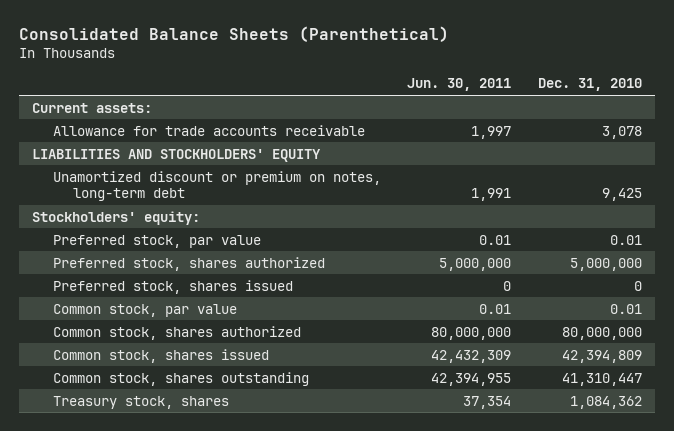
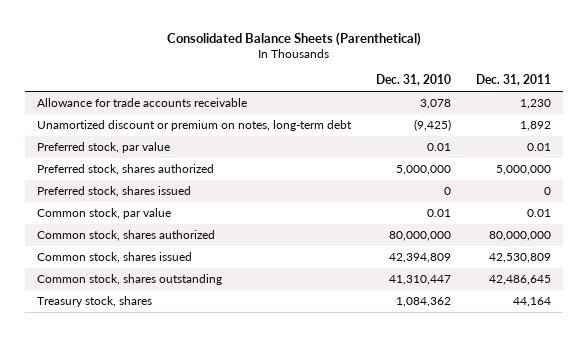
[407,78,512,92] Jun. 30, 2011 -> none
none -> [475,74,551,87] Dec. 31, 2011
[32,102,153,113] Current assets: -> none
[32,148,322,162] LIABILITIES AND STOCKHOLDERS' EQUITY -> none
[32,210,201,225] Stockholders' equity: -> none
[601,187,642,201] 9,425 -> [414,119,452,132] (9,425)

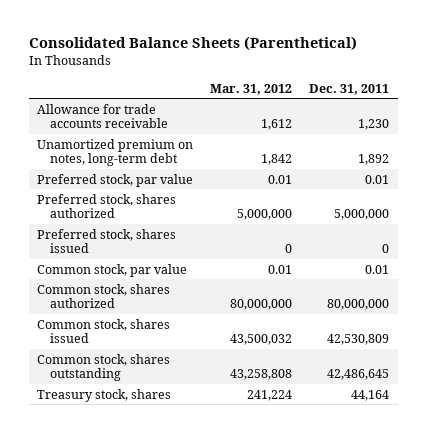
[376,74,452,87] Dec. 31, 2010 -> none
none -> [210,83,293,95] Mar. 31, 2012
[37,120,353,132] Unamortized discount or premium on notes, long-term debt -> [37,138,194,167] Unamortized premium on notes, long-term debt

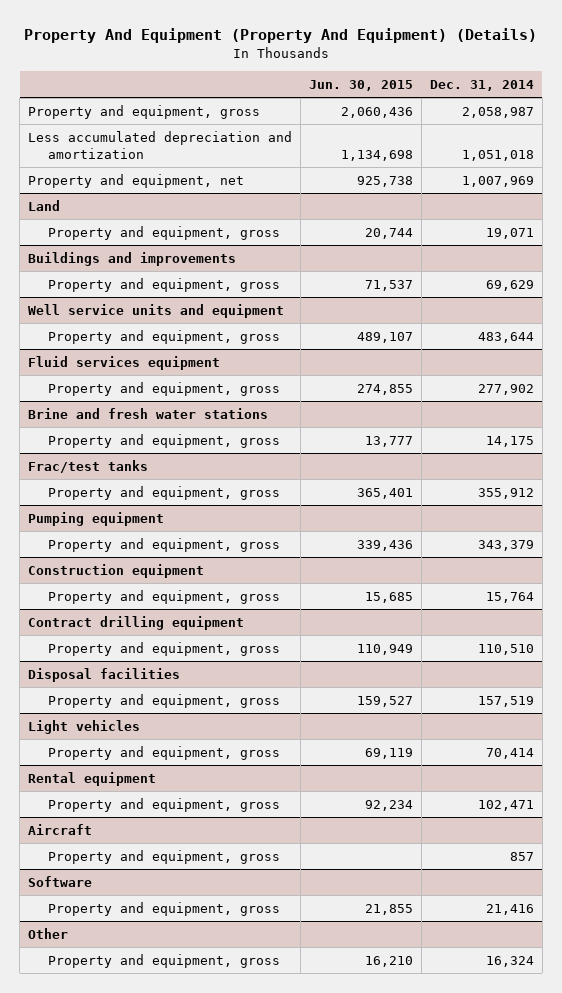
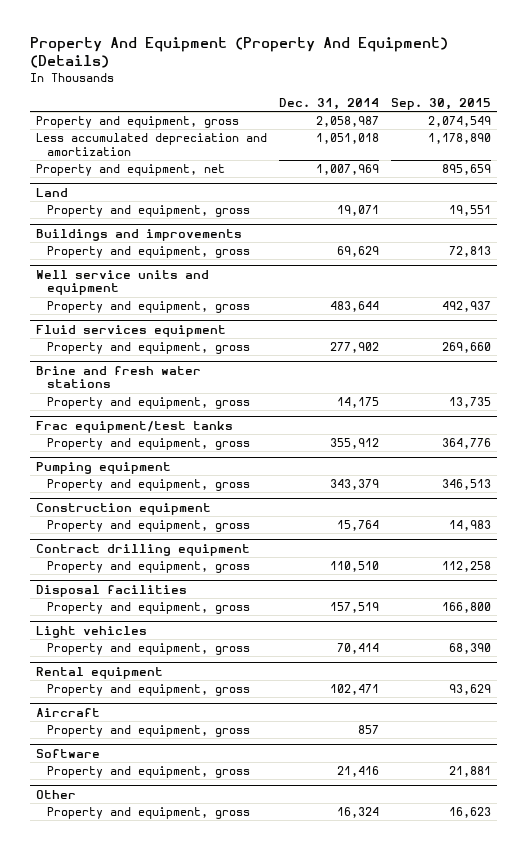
[308,79,413,91] Jun. 30, 2015 -> none
none -> [391,98,492,111] Sep. 30, 2015
[28,459,149,473] Frac/test tanks -> [35,420,233,433] Frac equipment/test tanks

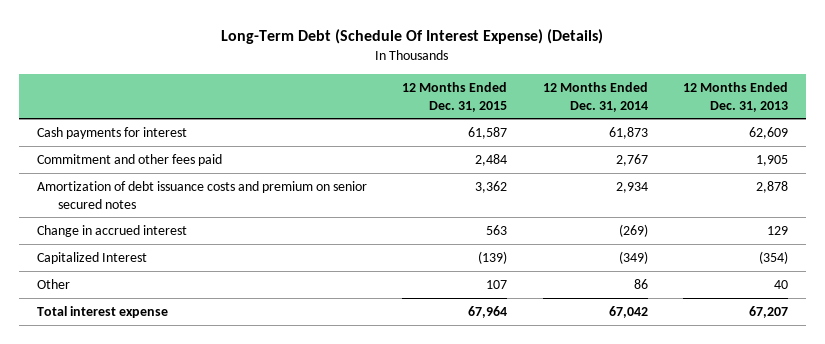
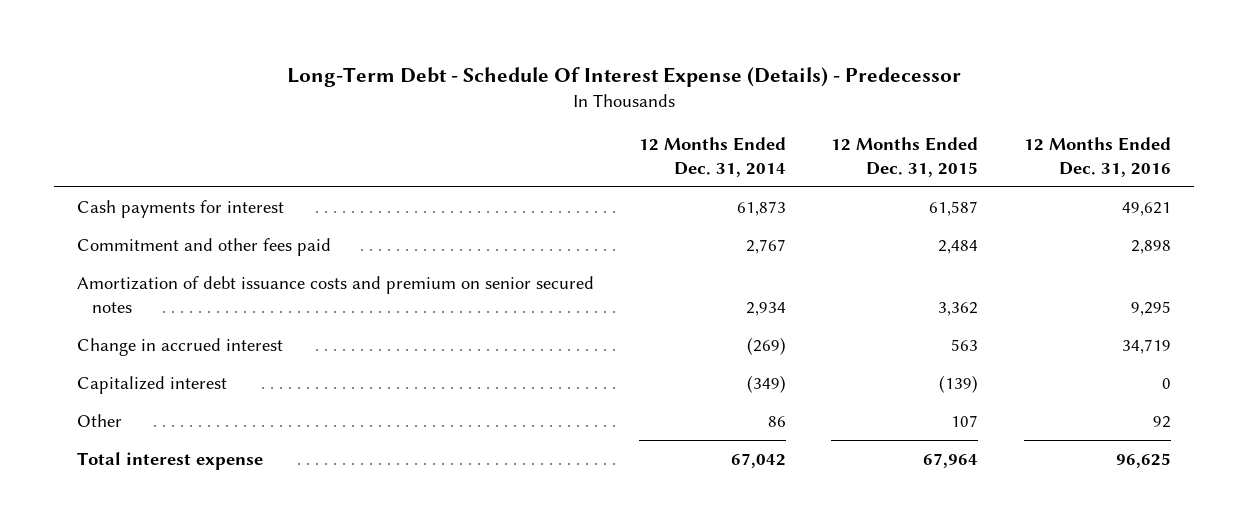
[221,29,604,45] Long-Term Debt (Schedule Of Interest Expense) (Details) -> [286,67,961,88] Long-Term Debt - Schedule Of Interest Expense (Details) - Predecessor
[683,82,789,112] 12 Months Ended Dec. 31, 2013 -> none
none -> [1023,137,1171,177] 12 Months Ended Dec. 31, 2016
[36,252,147,265] Capitalized Interest -> [76,375,227,394] Capitalized interest

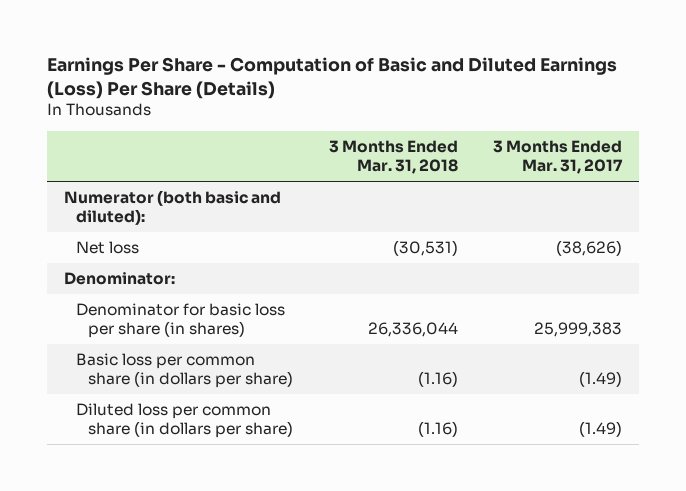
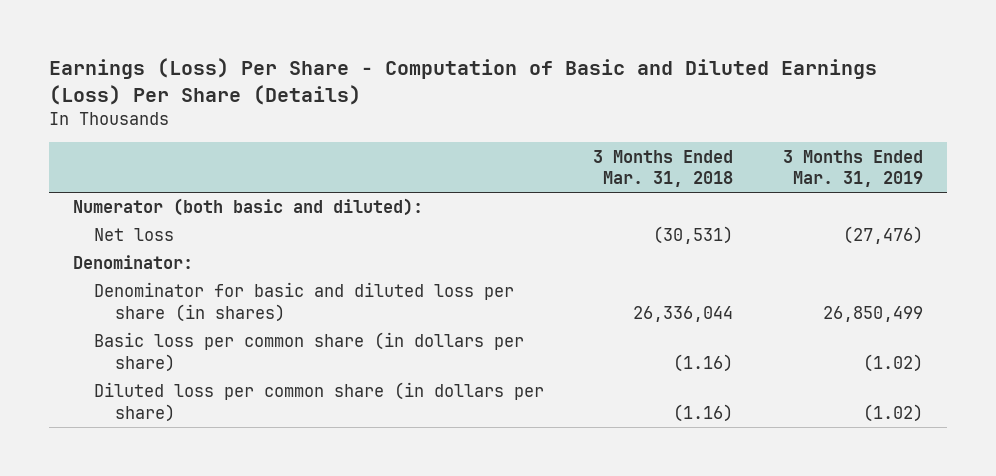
[46,56,617,99] Earnings Per Share - Computation of Basic and Diluted Earnings (Loss) Per Share (Details) -> [48,58,877,106] Earnings (Loss) Per Share - Computation of Basic and Diluted Earnings (Loss) Per Share (Details)
[492,139,623,175] 3 Months Ended Mar. 31, 2017 -> none
none -> [782,149,923,188] 3 Months Ended Mar. 31, 2019
[76,303,286,339] Denominator for basic loss per share (in shares) -> [94,282,515,322] Denominator for basic and diluted loss per share (in shares)

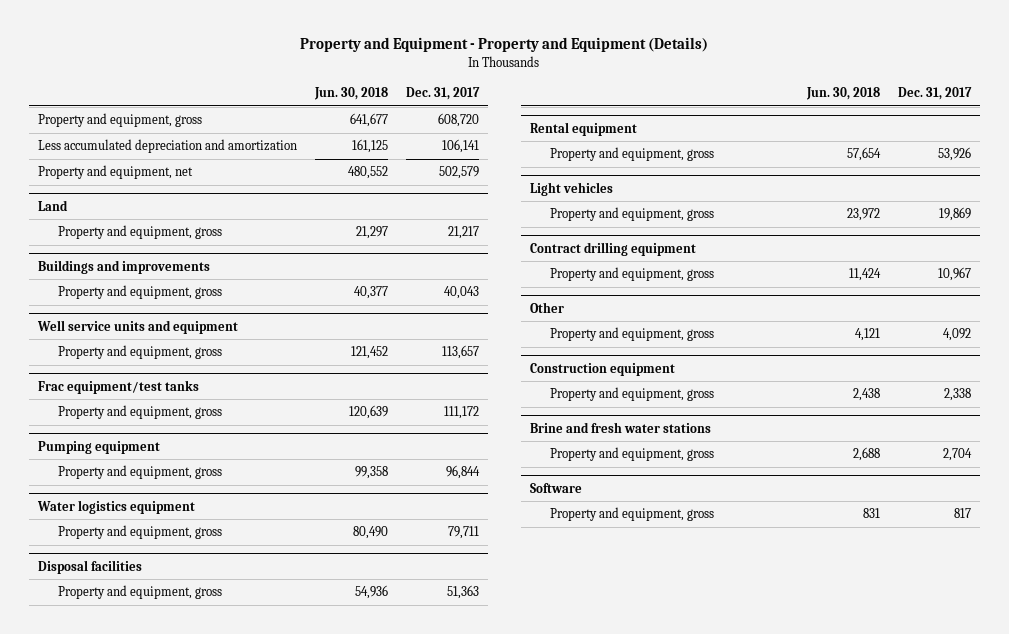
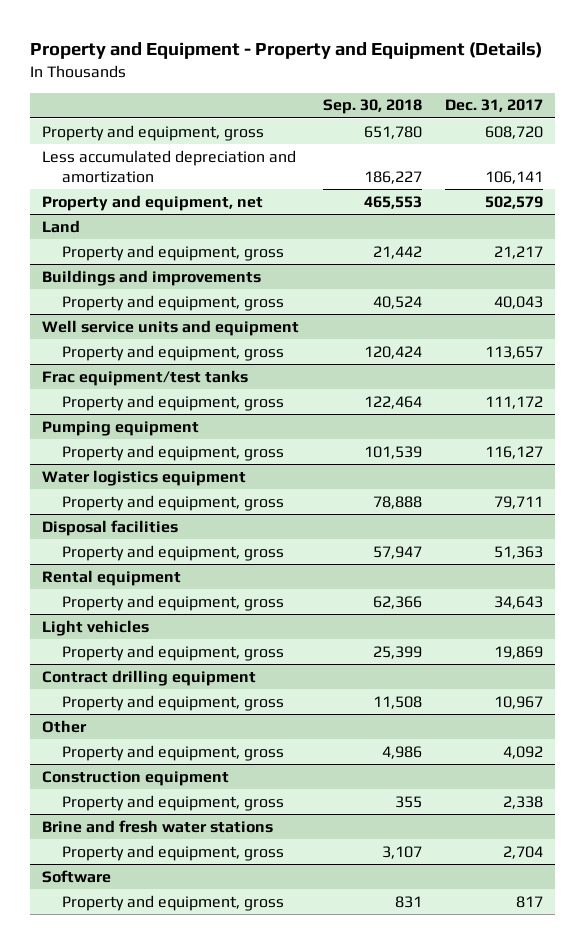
[314,87,389,101] Jun. 30, 2018 -> none
none -> [322,99,422,115] Sep. 30, 2018
[446,465,481,480] 96,844 -> [484,445,543,459] 116,127
[937,147,971,162] 53,926 -> [493,595,543,609] 34,643

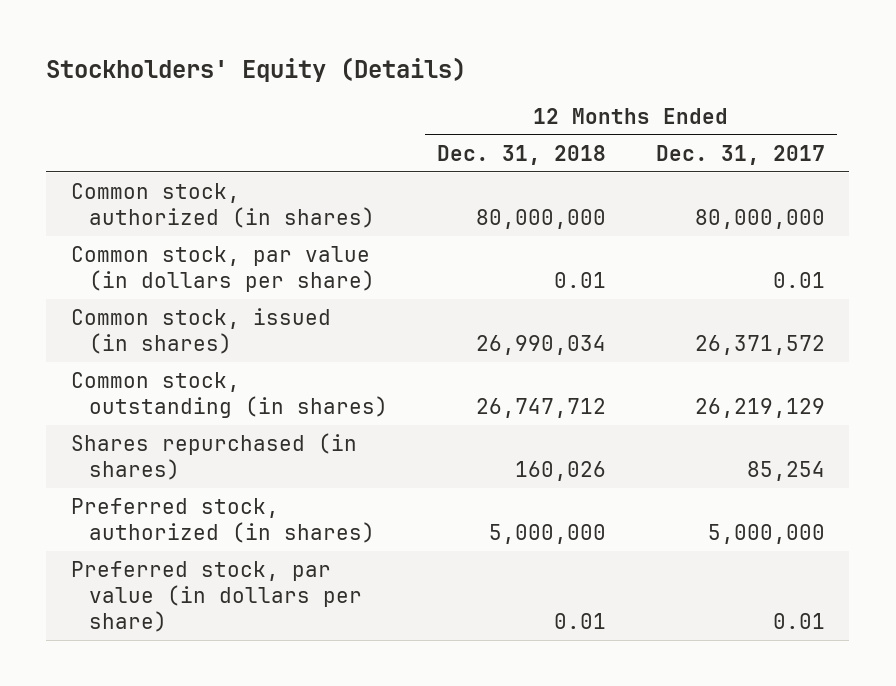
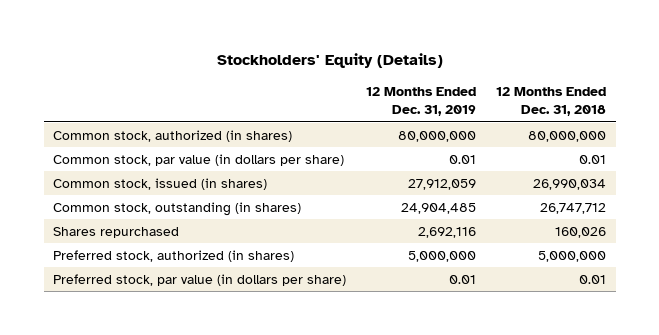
[655,144,825,165] Dec. 31, 2017 -> none
none -> [366,87,477,117] 12 Months Ended Dec. 31, 2019
[71,432,358,481] Shares repurchased (in shares) -> [53,226,180,238] Shares repurchased

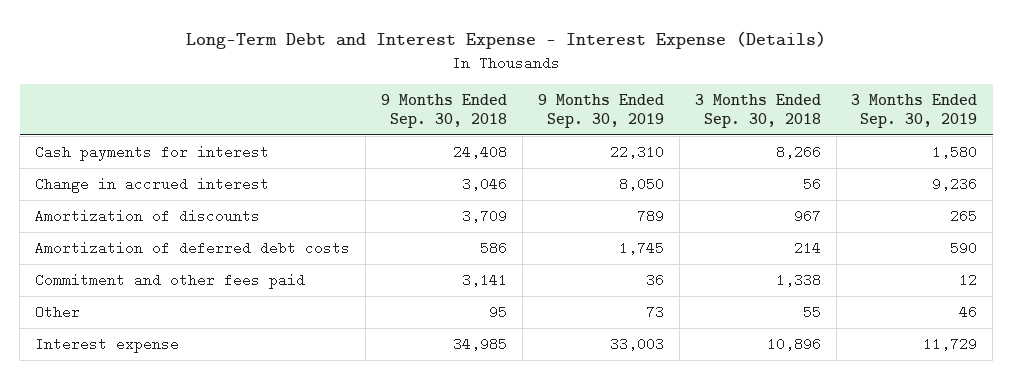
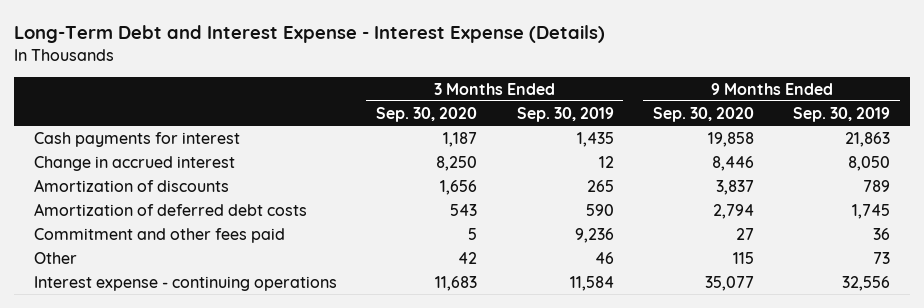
[381,93,508,129] 9 Months Ended Sep. 30, 2018 -> none
[694,93,821,129] 3 Months Ended Sep. 30, 2018 -> none
none -> [376,106,478,122] Sep. 30, 2020
none -> [652,106,754,122] Sep. 30, 2020
[609,144,664,159] 22,310 -> [845,131,891,147] 21,863
[932,144,978,159] 1,580 -> [576,131,614,147] 1,435
[932,176,978,191] 9,236 -> [598,155,614,168] 12
[959,272,978,287] 12 -> [574,227,614,243] 9,236
[35,336,180,353] Interest expense -> [33,275,337,291] Interest expense - continuing operations
[609,336,664,351] 33,003 -> [842,275,891,291] 32,556
[923,336,978,351] 11,729 -> [569,275,614,291] 11,584

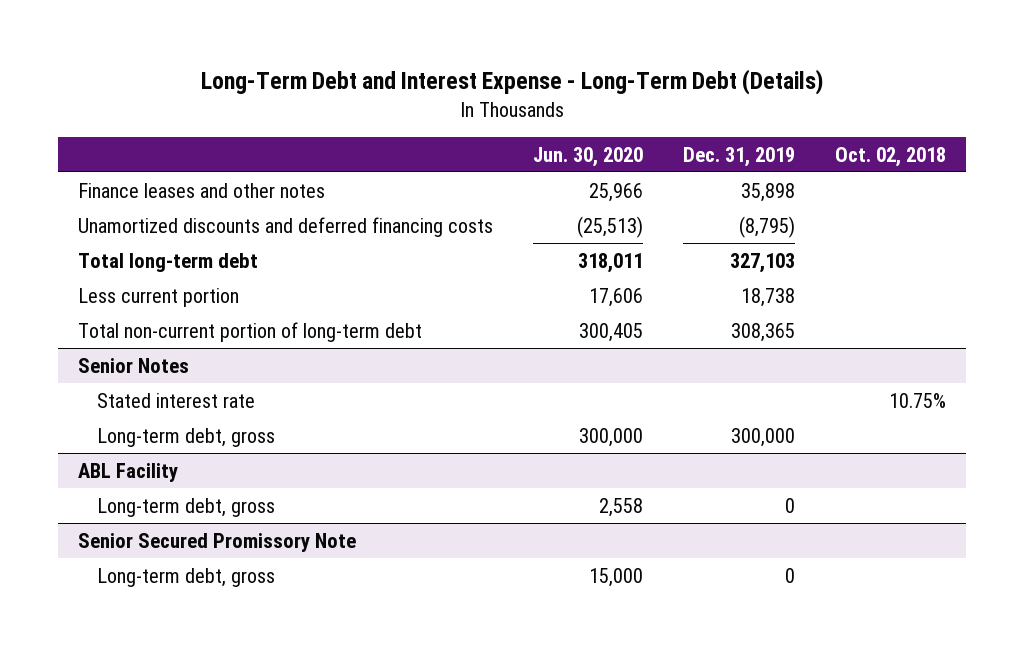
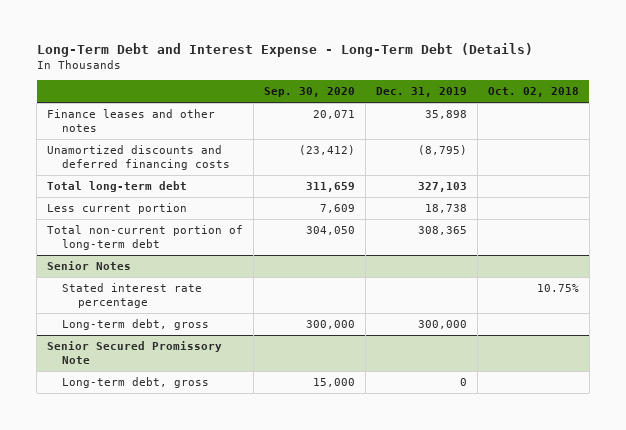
[532,146,643,167] Jun. 30, 2020 -> none
none -> [264,87,356,98] Sep. 30, 2020
[97,392,256,408] Stated interest rate -> [62,283,203,308] Stated interest rate percentage
[77,462,178,482] ABL Facility -> none
[97,497,276,517] Long-term debt, gross -> none

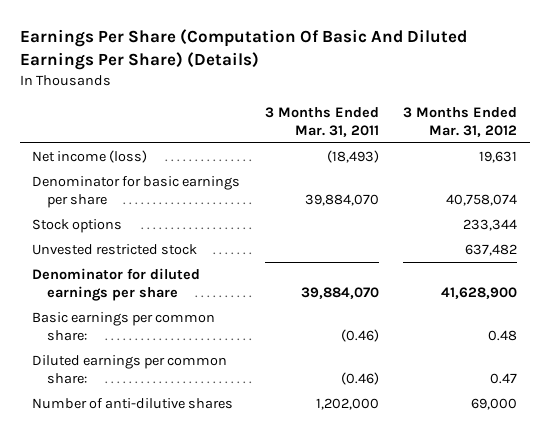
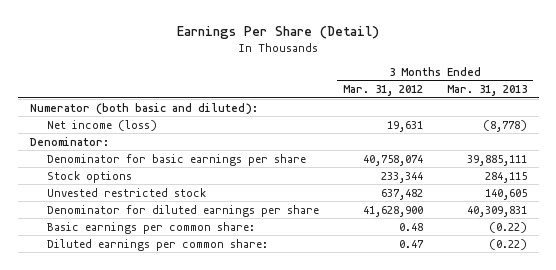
[19,29,467,71] Earnings Per Share (Computation Of Basic And Diluted Earnings Per Share) (Details) -> [177,25,380,39] Earnings Per Share (Detail)
[264,106,379,137] 3 Months Ended Mar. 31, 2011 -> none
none -> [446,85,527,97] Mar. 31, 2013
none -> [29,102,258,115] Numerator (both basic and diluted):
none -> [29,136,109,146] Denominator:
[32,398,234,410] Number of anti-dilutive shares -> none

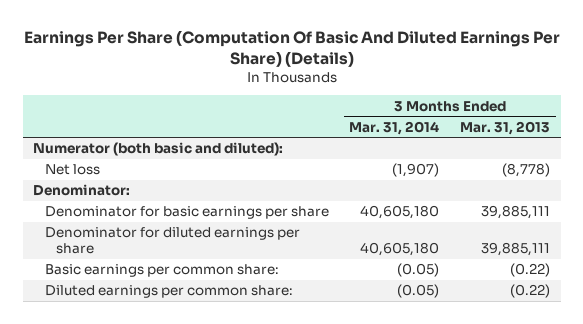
[177,25,380,39] Earnings Per Share (Detail) -> [23,30,560,68] Earnings Per Share (Computation Of Basic And Diluted Earnings Per Share) (Details)
[343,85,424,97] Mar. 31, 2012 -> none
none -> [349,120,440,135] Mar. 31, 2014
[47,119,158,131] Net income (loss) -> [44,164,100,176] Net loss
[47,170,133,183] Stock options -> none
[47,187,207,197] Unvested restricted stock -> none
[466,205,527,217] 40,309,831 -> [481,242,551,257] 39,885,111

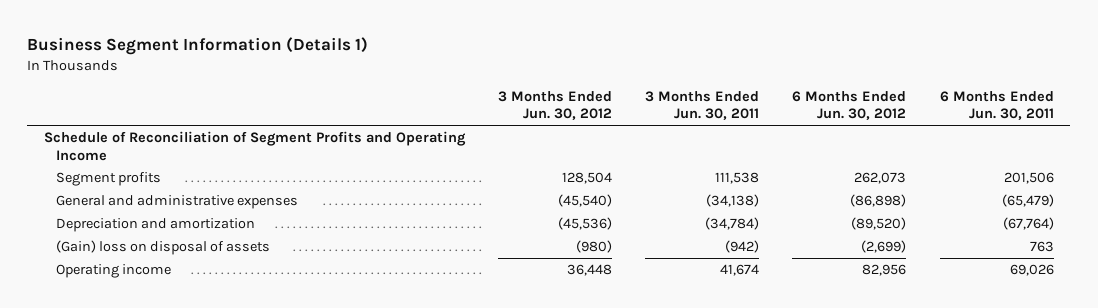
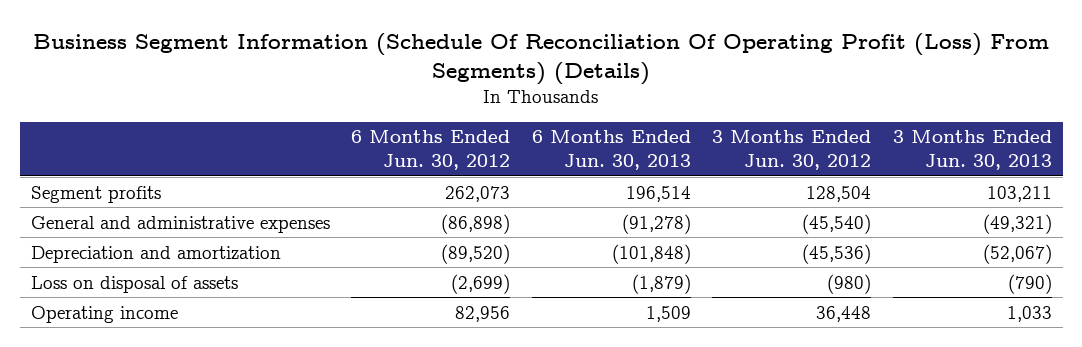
[27,37,369,56] Business Segment Information (Details 1) -> [33,32,1050,85] Business Segment Information (Schedule Of Reconciliation Of Operating Profit (Loss) From Segments) (Details)
[645,90,760,121] 3 Months Ended Jun. 30, 2011 -> none
[939,90,1054,121] 6 Months Ended Jun. 30, 2011 -> none
none -> [531,130,691,171] 6 Months Ended Jun. 30, 2013
none -> [892,130,1052,171] 3 Months Ended Jun. 30, 2013
[43,130,466,161] Schedule of Reconciliation of Segment Profits and Operating Income -> none
[55,239,270,255] (Gain) loss on disposal of assets -> [30,275,238,293] Loss on disposal of assets

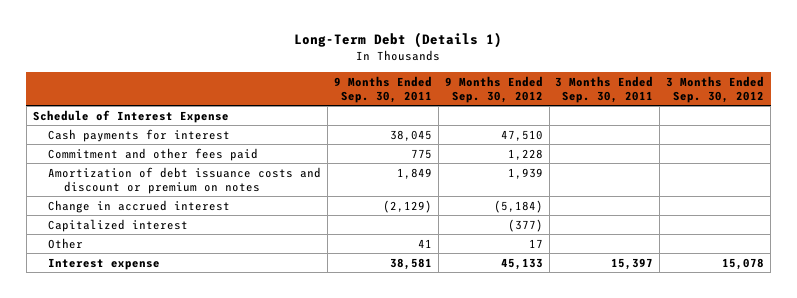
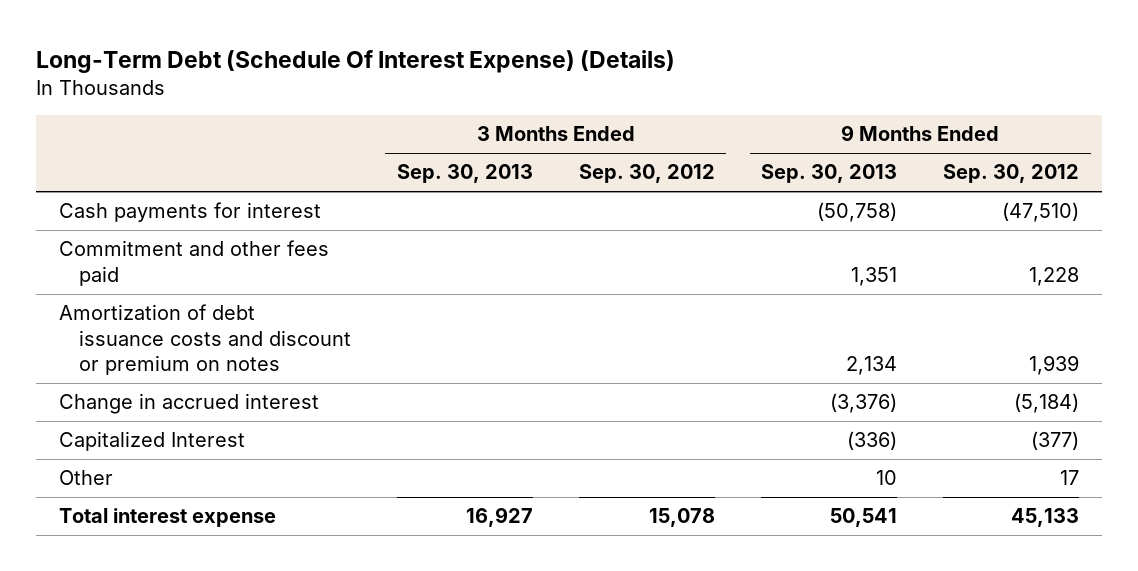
[294,32,503,49] Long-Term Debt (Details 1) -> [36,49,676,73] Long-Term Debt (Schedule Of Interest Expense) (Details)
[334,75,433,103] 9 Months Ended Sep. 30, 2011 -> none
[555,75,654,103] 3 Months Ended Sep. 30, 2011 -> none
none -> [396,164,533,184] Sep. 30, 2013
none -> [761,164,898,184] Sep. 30, 2013
[32,109,229,123] Schedule of Interest Expense -> none
[500,129,543,141] 47,510 -> [1002,202,1080,223] (47,510)
[48,218,189,232] Capitalized interest -> [59,431,246,452] Capitalized Interest
[48,257,161,270] Interest expense -> [59,508,277,528] Total interest expense

